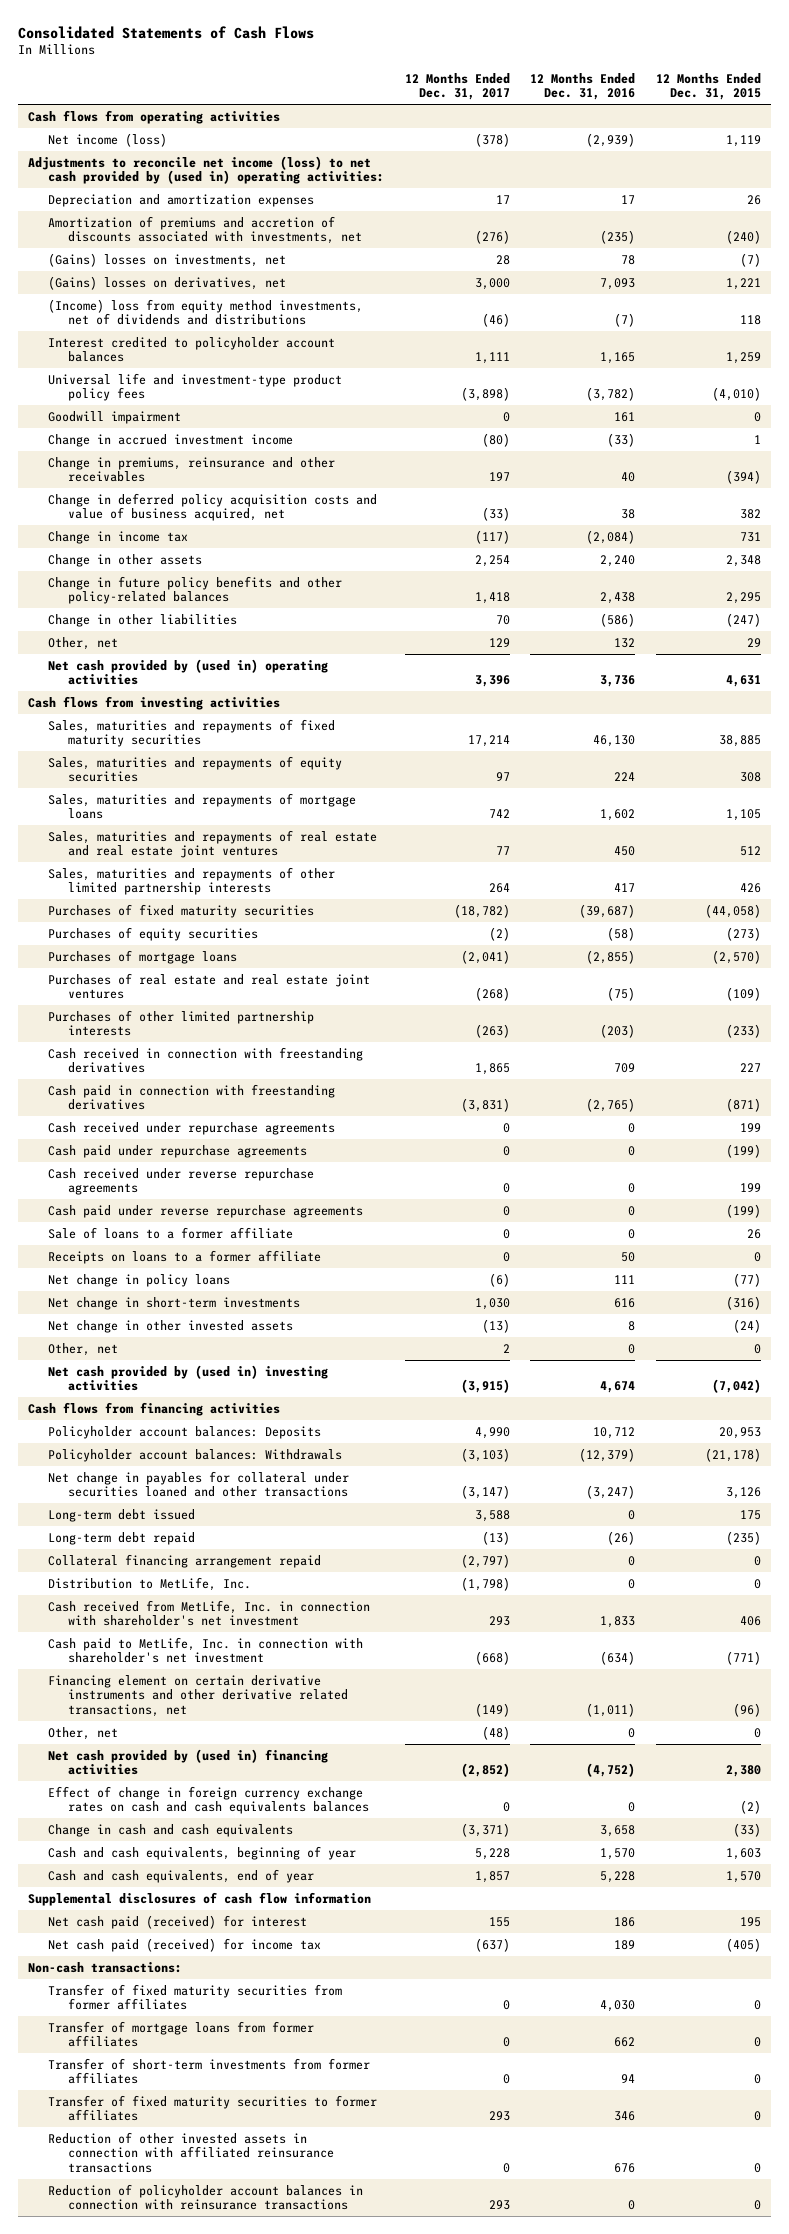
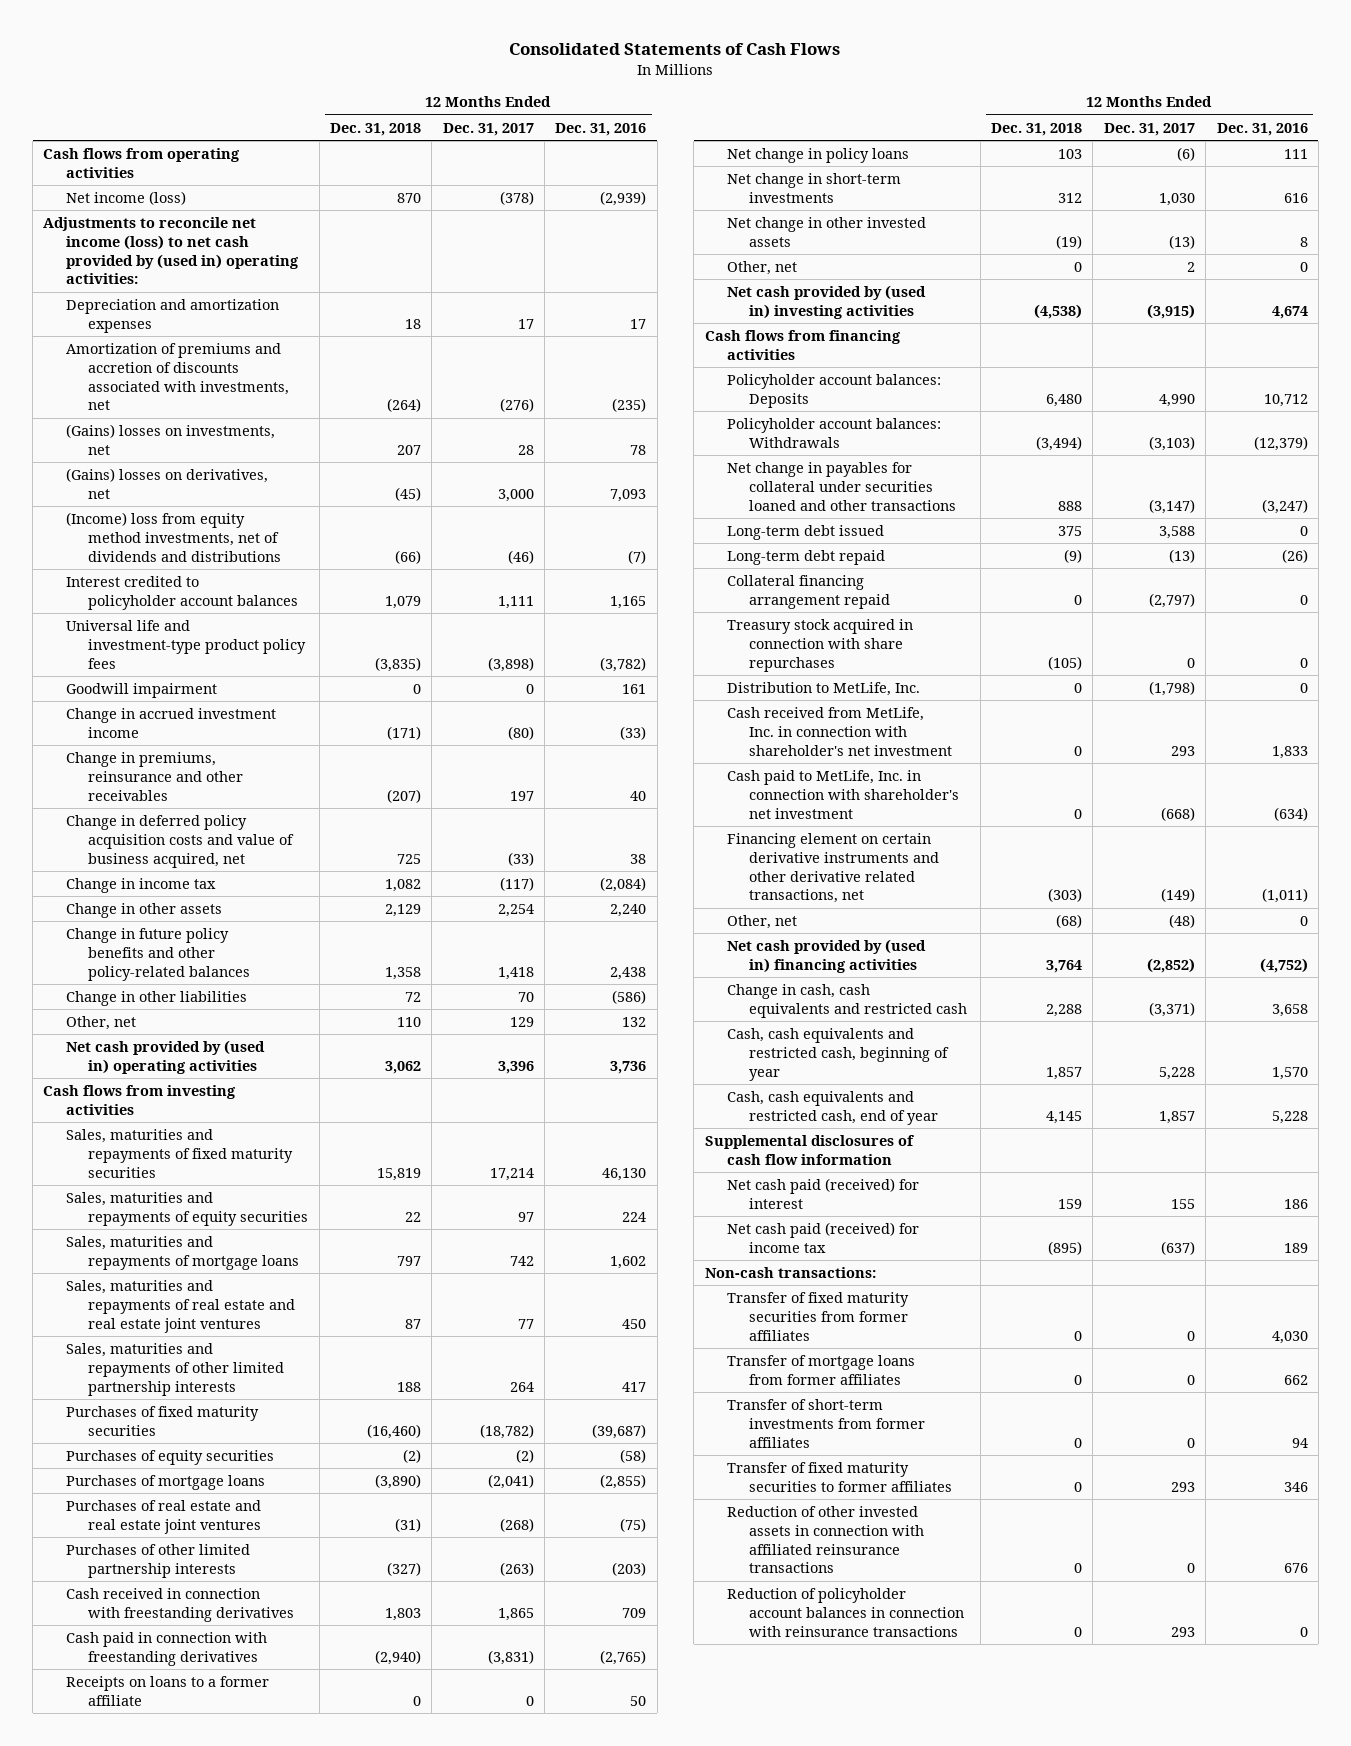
[655,72,761,101] 12 Months Ended Dec. 31, 2015 -> none
none -> [329,122,421,136] Dec. 31, 2018
[48,1121,336,1135] Cash received under repurchase agreements -> none
[48,1144,308,1158] Cash paid under repurchase agreements -> none
[48,1167,315,1196] Cash received under reverse repurchase agreements -> none
[48,1204,364,1218] Cash paid under reverse repurchase agreements -> none
[48,1226,294,1239] Sale of loans to a former affiliate -> none
none -> [726,618,913,672] Treasury stock acquired in connection with share repurchases
[48,1785,369,1815] Effect of change in foreign currency exchange rates on cash and cash equivalents balances -> none
[48,1823,294,1837] Change in cash and cash equivalents -> [726,983,968,1018] Change in cash, cash equivalents and restricted cash
[48,1845,357,1860] Cash and cash equivalents, beginning of year -> [726,1027,950,1081] Cash, cash equivalents and restricted cash, beginning of year
[48,1868,315,1883] Cash and cash equivalents, end of year -> [726,1090,939,1125] Cash, cash equivalents and restricted cash, end of year

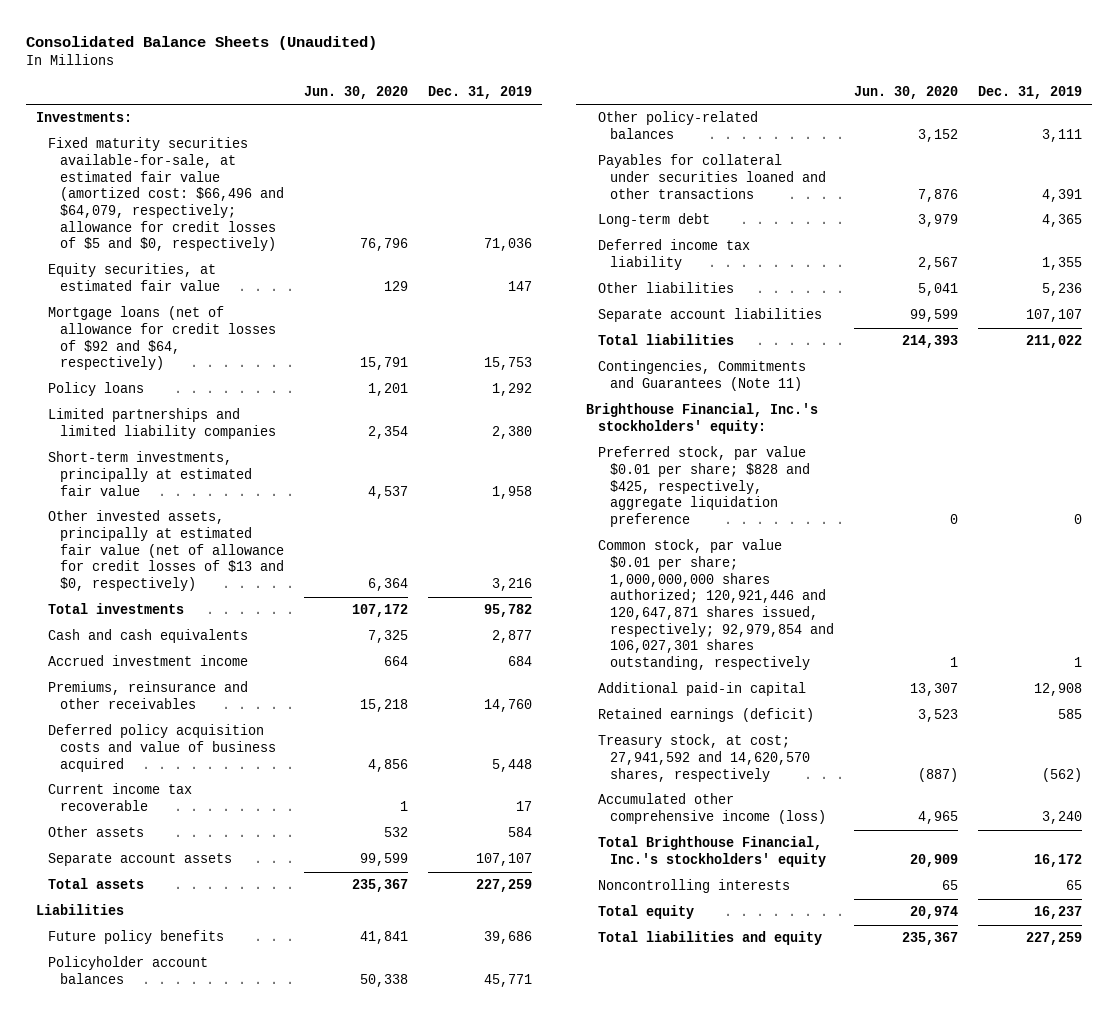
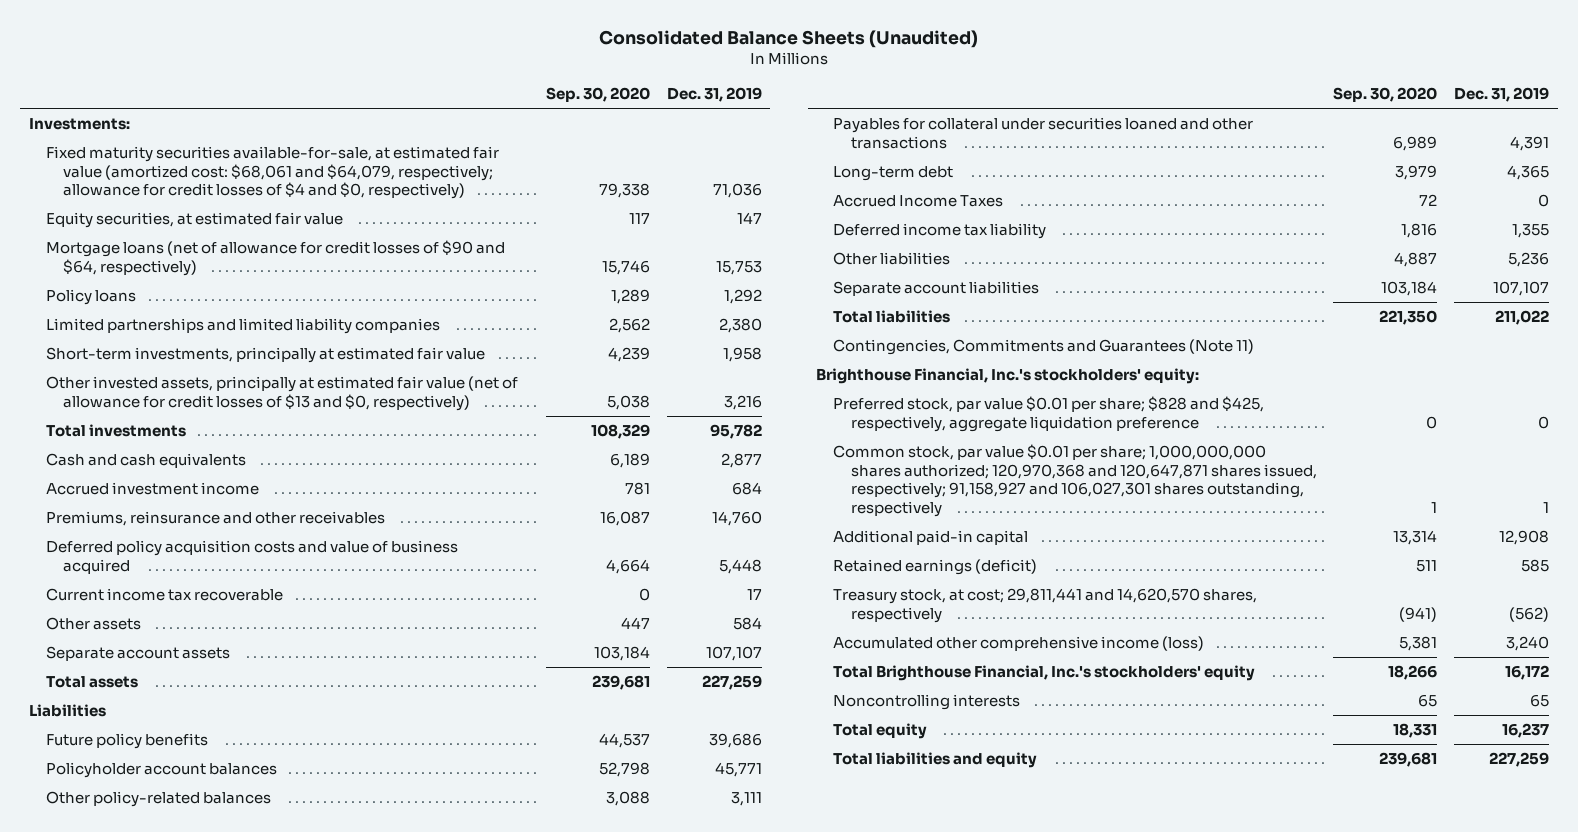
[304,85,409,99] Jun. 30, 2020 -> none
none -> [545,87,650,103] Sep. 30, 2020
[48,137,285,252] Fixed maturity securities available-for-sale, at estimated fair value (amortized cost: $66,496 and $64,079, respectively; allowance for credit losses of $5 and $0, respectively) -> [45,146,499,200] Fixed maturity securities available-for-sale, at estimated fair value (amortized cost: $68,061 and $64,079, respectively; allowance for credit losses of $4 and $0, respectively)
[48,306,277,371] Mortgage loans (net of allowance for credit losses of $92 and $64, respectively) -> [45,240,505,276] Mortgage loans (net of allowance for credit losses of $90 and $64, respectively)
none -> [833,195,1004,208] Accrued Income Taxes
[597,539,835,671] Common stock, par value $0.01 per share; 1,000,000,000 shares authorized; 120,921,446 and 120,647,871 shares issued, respectively; 92,979,854 and 106,027,301 shares outstanding, respectively -> [833,444,1317,517] Common stock, par value $0.01 per share; 1,000,000,000 shares authorized; 120,970,368 and 120,647,871 shares issued, respectively; 91,158,927 and 106,027,301 shares outstanding, respectively
[597,734,811,782] Treasury stock, at cost; 27,941,592 and 14,620,570 shares, respectively -> [833,588,1258,623] Treasury stock, at cost; 29,811,441 and 14,620,570 shares, respectively

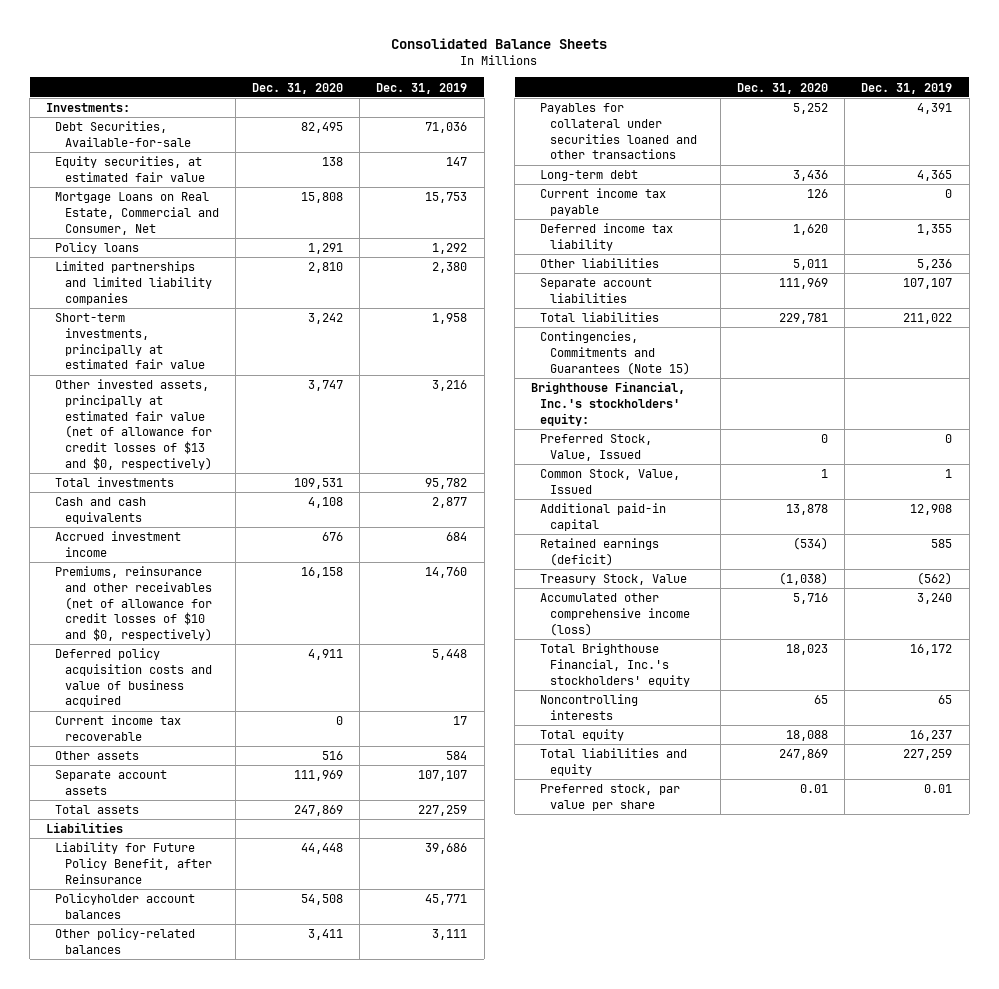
[598,29,978,48] Consolidated Balance Sheets (Unaudited) -> [391,37,608,49] Consolidated Balance Sheets
[545,87,650,103] Sep. 30, 2020 -> none
none -> [251,82,343,94] Dec. 31, 2020
[45,146,499,200] Fixed maturity securities available-for-sale, at estimated fair value (amortized cost: $68,061 and $64,079, respectively; allowance for credit losses of $4 and $0, respectively) -> [55,121,191,147] Debt Securities, Available-for-sale
[45,240,505,276] Mortgage loans (net of allowance for credit losses of $90 and $64, respectively) -> [55,192,219,235] Mortgage Loans on Real Estate, Commercial and Consumer, Net
[45,511,385,527] Premiums, reinsurance and other receivables -> [55,566,212,642] Premiums, reinsurance and other receivables (net of allowance for credit losses of $10 and $0, respectively)
[45,733,208,750] Future policy benefits -> [55,842,212,884] Liability for Future Policy Benefit, after Reinsurance
[833,195,1004,208] Accrued Income Taxes -> [540,188,667,216] Current income tax payable
[833,339,1255,356] Contingencies, Commitments and Guarantees (Note 11) -> [540,331,690,375] Contingencies, Commitments and Guarantees (Note 15)
[833,396,1265,432] Preferred stock, par value $0.01 per share; $828 and $425, respectively, aggregate liquidation preference -> [540,434,653,461] Preferred Stock, Value, Issued
[833,444,1317,517] Common stock, par value $0.01 per share; 1,000,000,000 shares authorized; 120,970,368 and 120,647,871 shares issued, respectively; 91,158,927 and 106,027,301 shares outstanding, respectively -> [540,469,681,494] Common Stock, Value, Issued
[833,588,1258,623] Treasury stock, at cost; 29,811,441 and 14,620,570 shares, respectively -> [540,574,688,586] Treasury Stock, Value
none -> [540,784,681,811] Preferred stock, par value per share

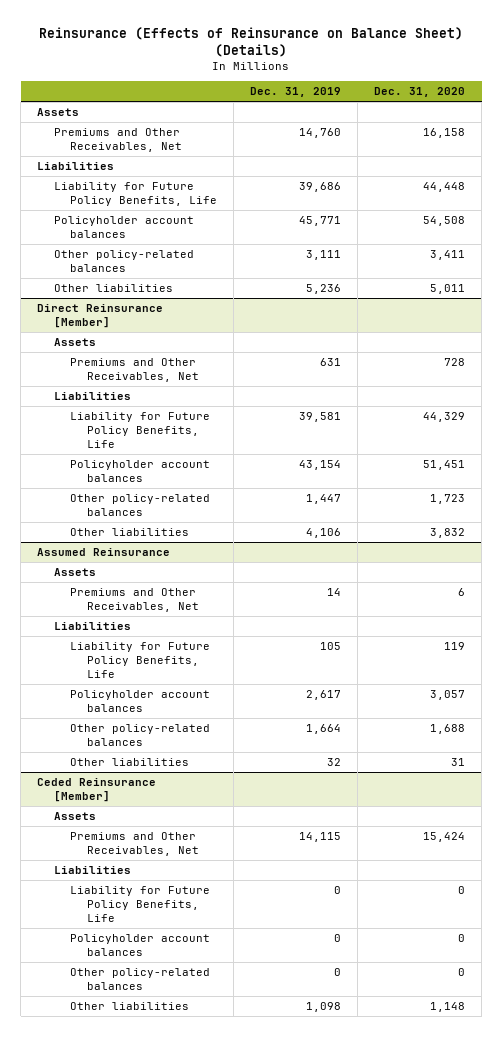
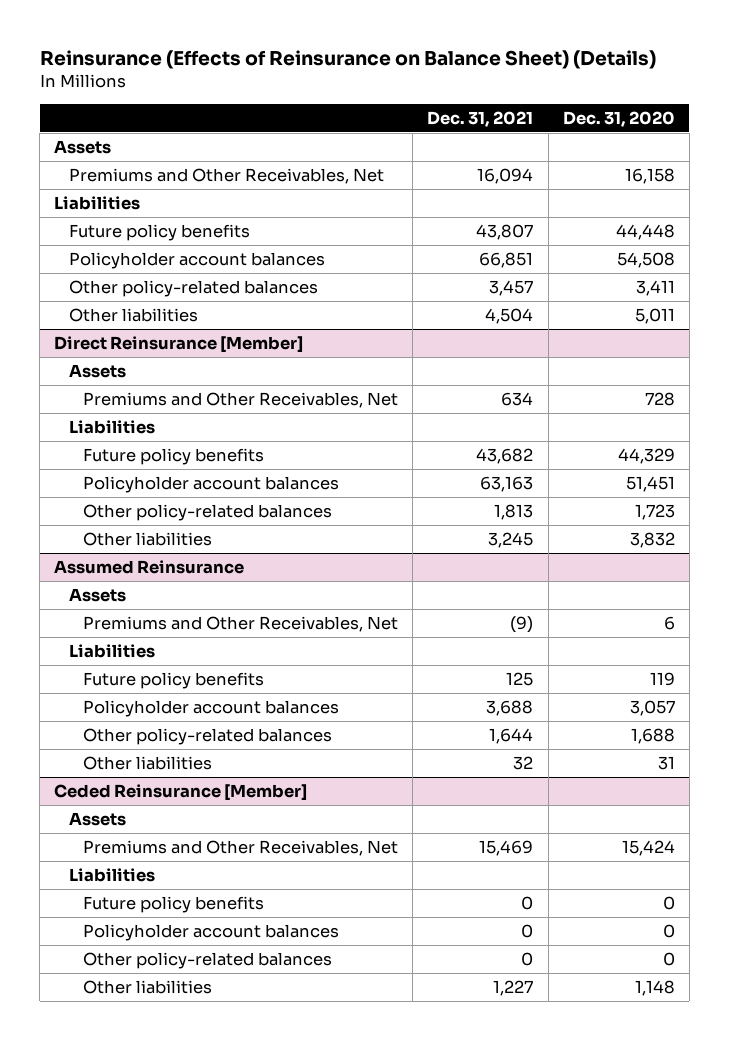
[250,87,342,98] Dec. 31, 2019 -> none
none -> [427,110,534,127] Dec. 31, 2021
[53,181,218,206] Liability for Future Policy Benefits, Life -> [68,224,250,242] Future policy benefits
[70,411,211,448] Liability for Future Policy Benefits, Life -> [83,448,265,466] Future policy benefits
[70,641,211,678] Liability for Future Policy Benefits, Life -> [83,672,265,690] Future policy benefits
[70,885,211,922] Liability for Future Policy Benefits, Life -> [83,896,265,914] Future policy benefits

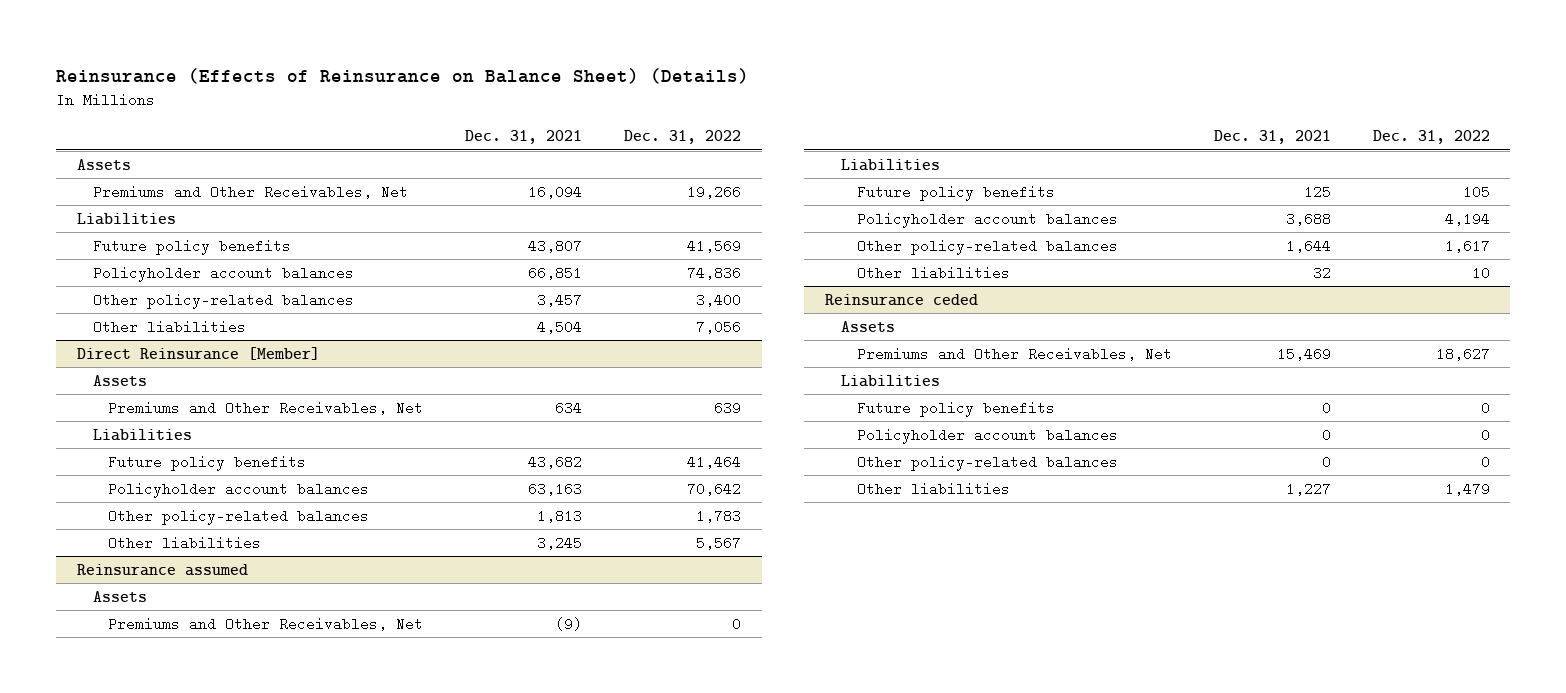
[562,110,675,127] Dec. 31, 2020 -> none
none -> [623,130,741,145] Dec. 31, 2022
[54,560,245,575] Assumed Reinsurance -> [76,563,248,576] Reinsurance assumed
[54,784,308,802] Ceded Reinsurance [Member] -> [825,293,979,306] Reinsurance ceded

